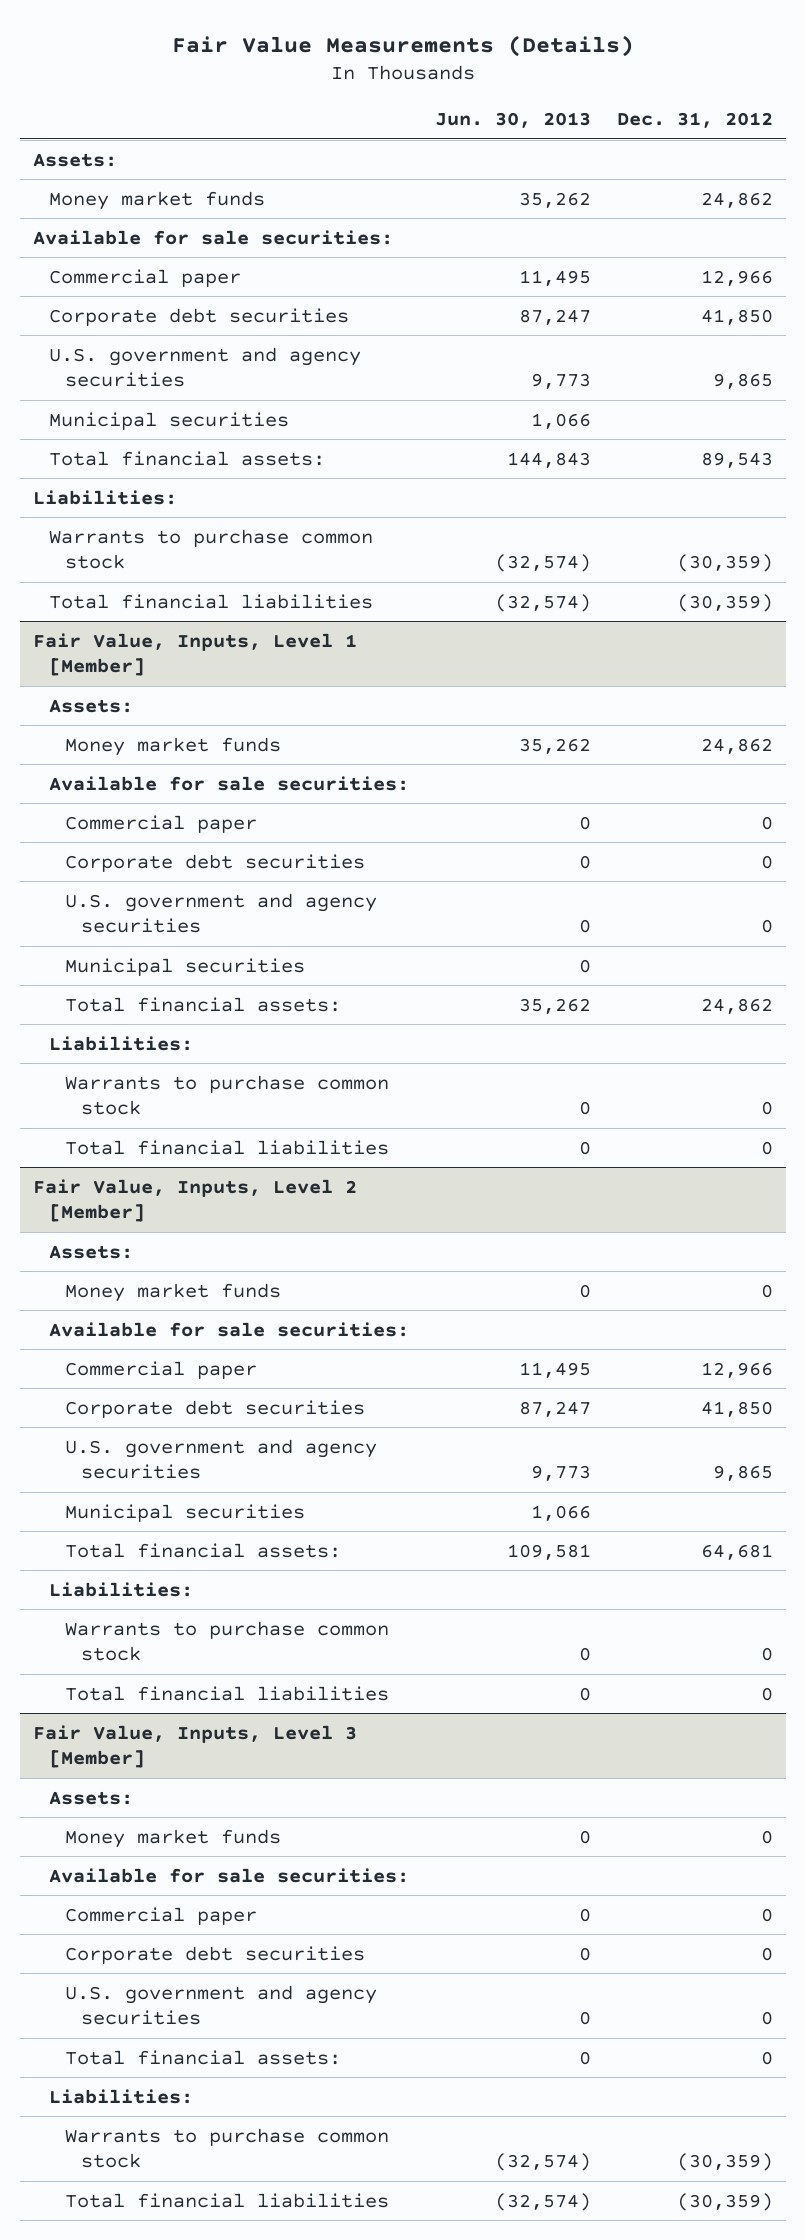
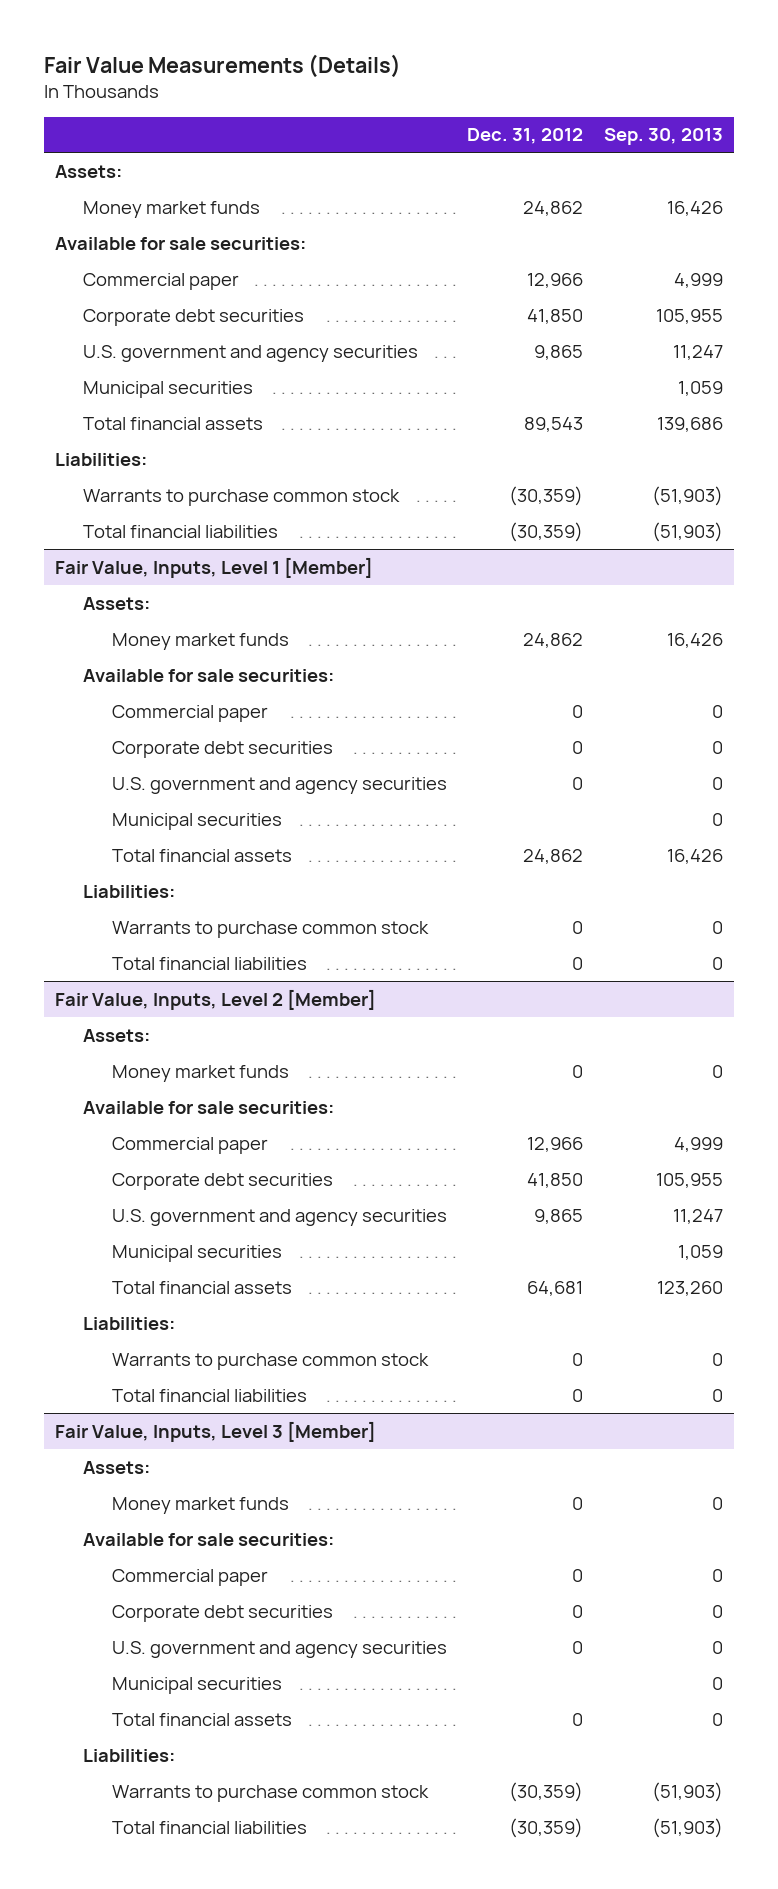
[434,111,591,128] Jun. 30, 2013 -> none
none -> [604,128,724,146] Sep. 30, 2013
[48,450,325,466] Total financial assets: -> [83,416,264,430] Total financial assets
[64,996,341,1012] Total financial assets: -> [111,848,292,862] Total financial assets
[64,1542,341,1558] Total financial assets: -> [111,1280,292,1294] Total financial assets
none -> [111,1676,282,1694] Municipal securities
[64,2049,341,2065] Total financial assets: -> [111,1712,292,1726] Total financial assets

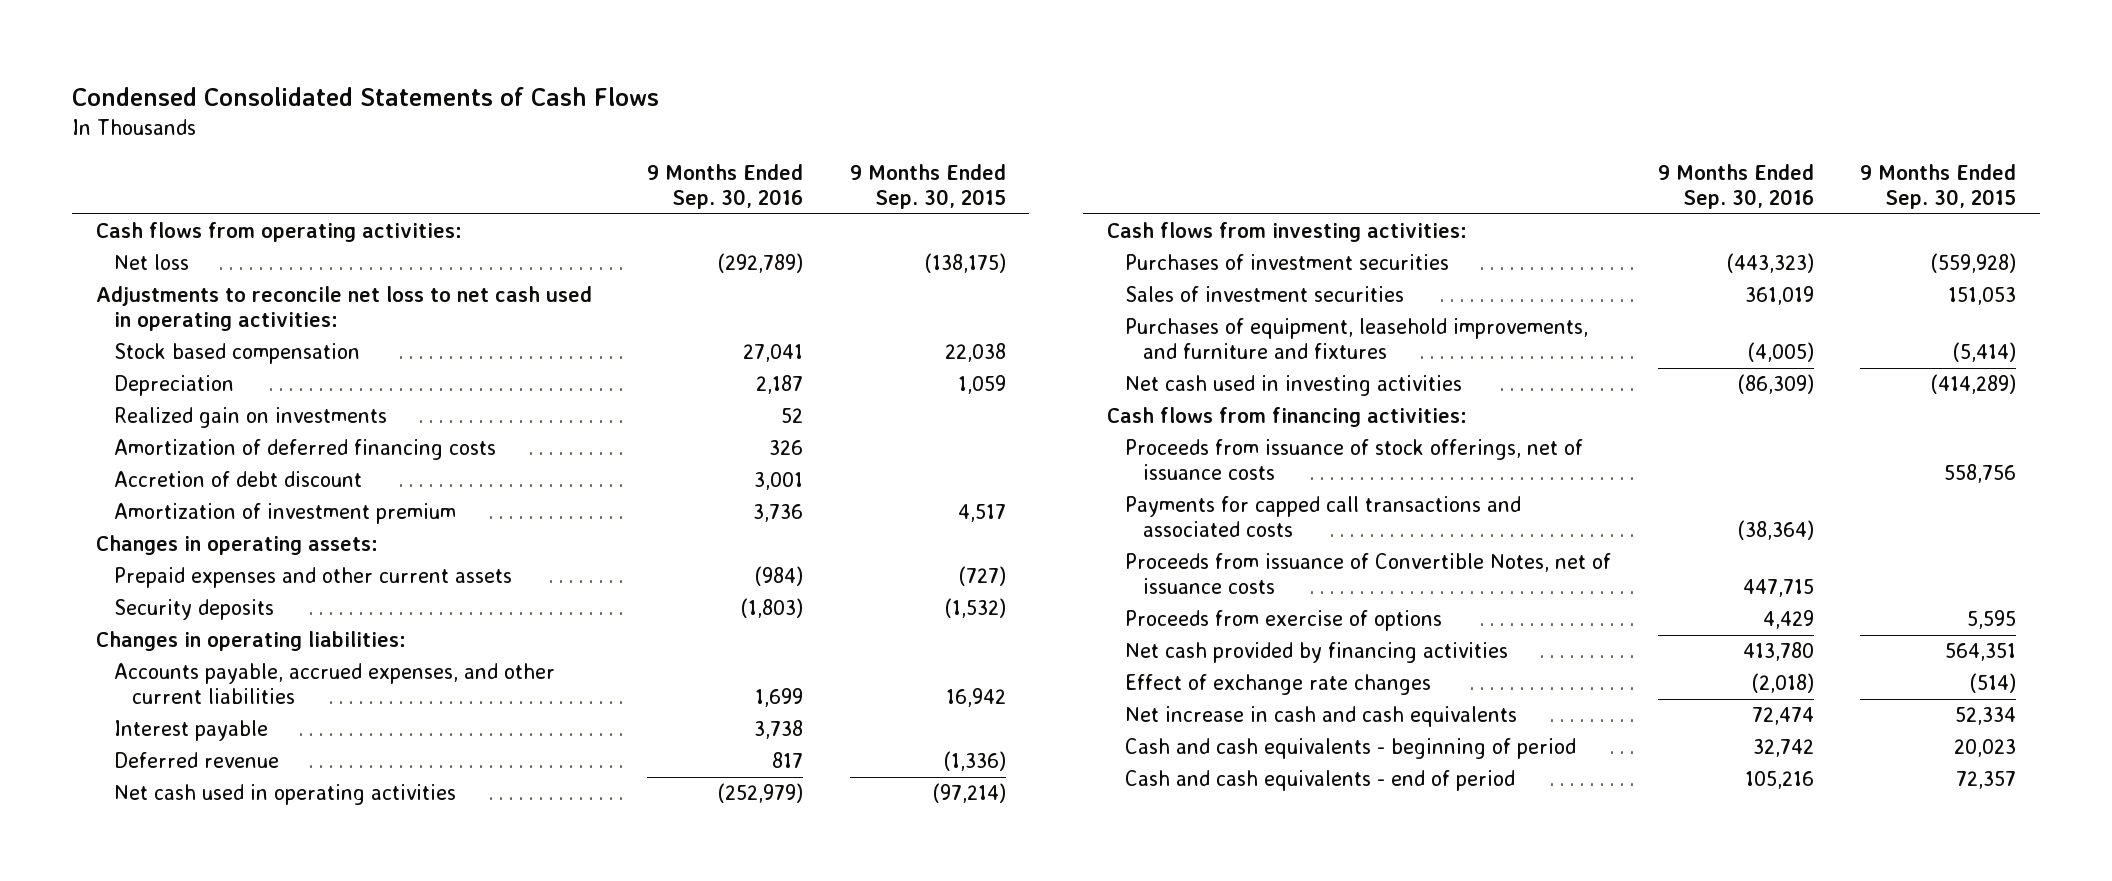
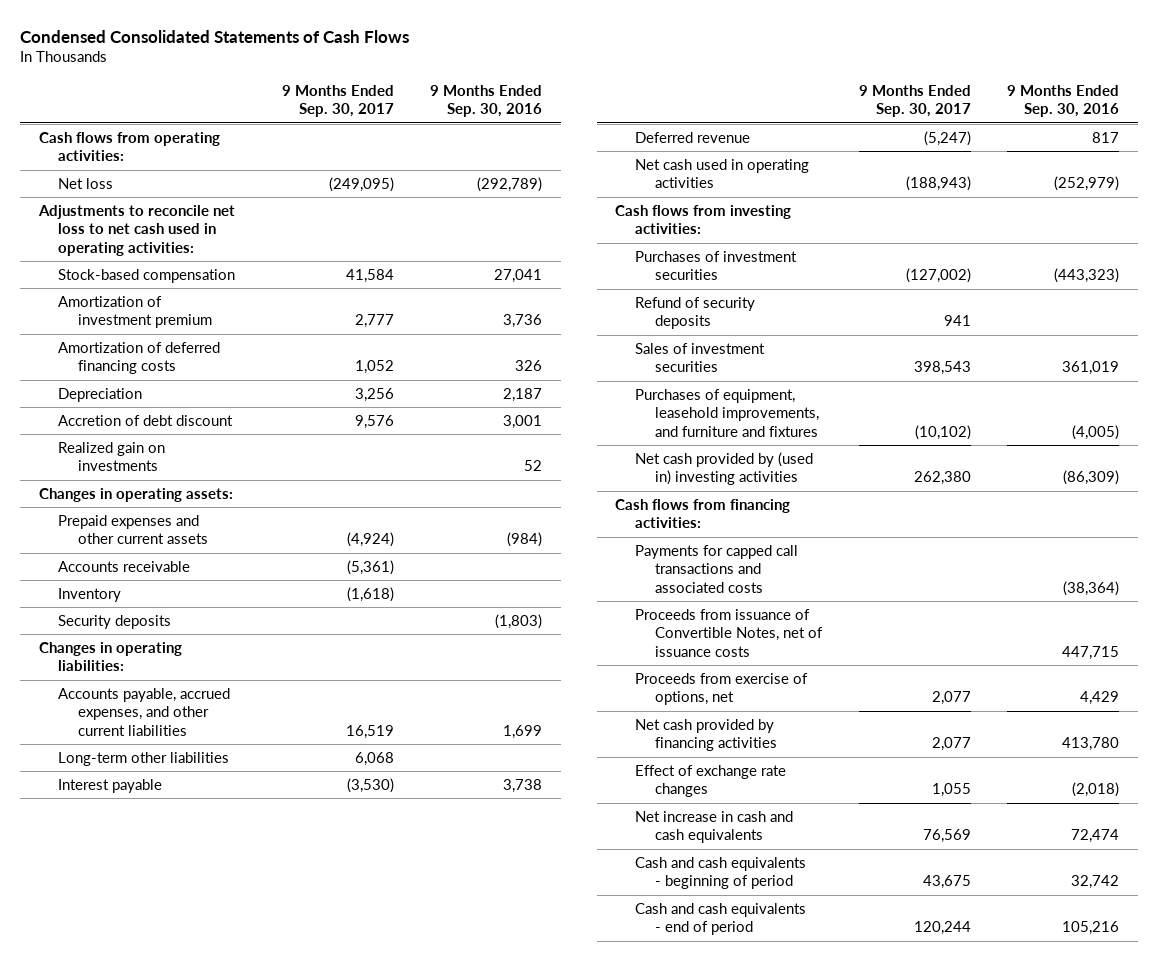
[849,164,1006,210] 9 Months Ended Sep. 30, 2015 -> none
none -> [281,84,394,118] 9 Months Ended Sep. 30, 2017
[113,343,360,365] Stock based compensation -> [58,268,236,283] Stock-based compensation
[113,503,456,525] Amortization of investment premium -> [58,295,213,329] Amortization of investment premium
[113,375,234,397] Depreciation -> [58,387,143,402] Depreciation
[113,407,387,429] Realized gain on investments -> [58,441,166,472] Realized gain on investments
none -> [58,560,191,572] Accounts receivable
none -> [58,587,122,602] Inventory
none -> [58,751,230,766] Long-term other liabilities
none -> [635,296,756,330] Refund of security deposits
[1124,375,1462,397] Net cash used in investing activities -> [635,451,814,486] Net cash provided by (used in) investing activities
[1124,439,1583,481] Proceeds from issuance of stock offerings, net of issuance costs -> none
[1124,610,1442,632] Proceeds from exercise of options -> [635,672,809,706] Proceeds from exercise of options, net

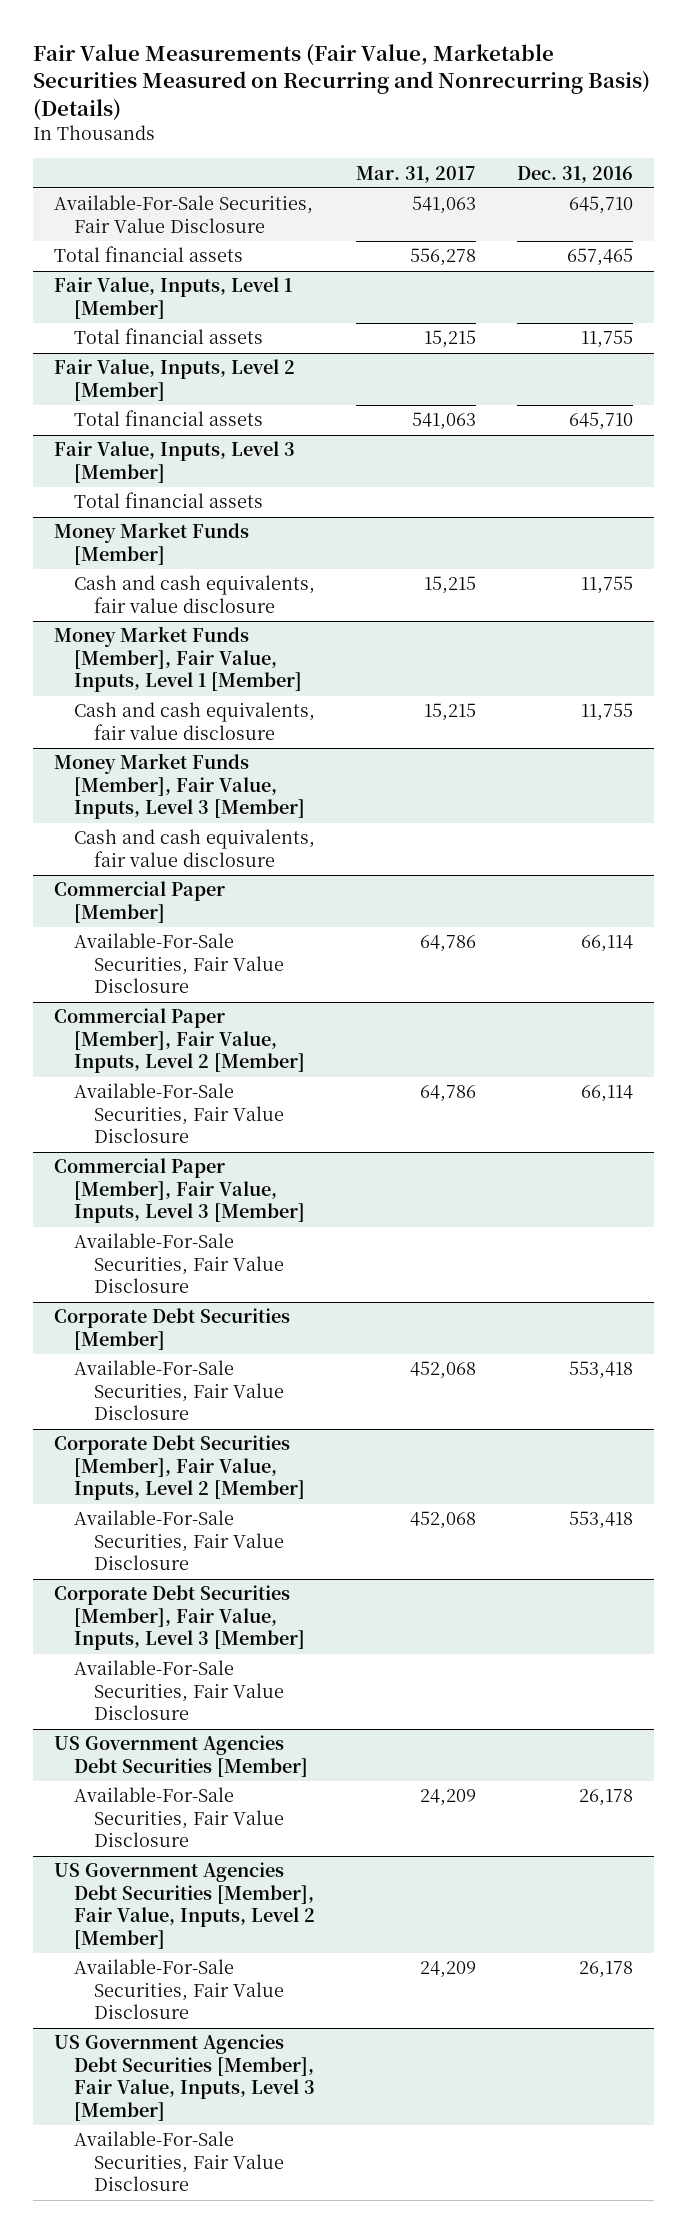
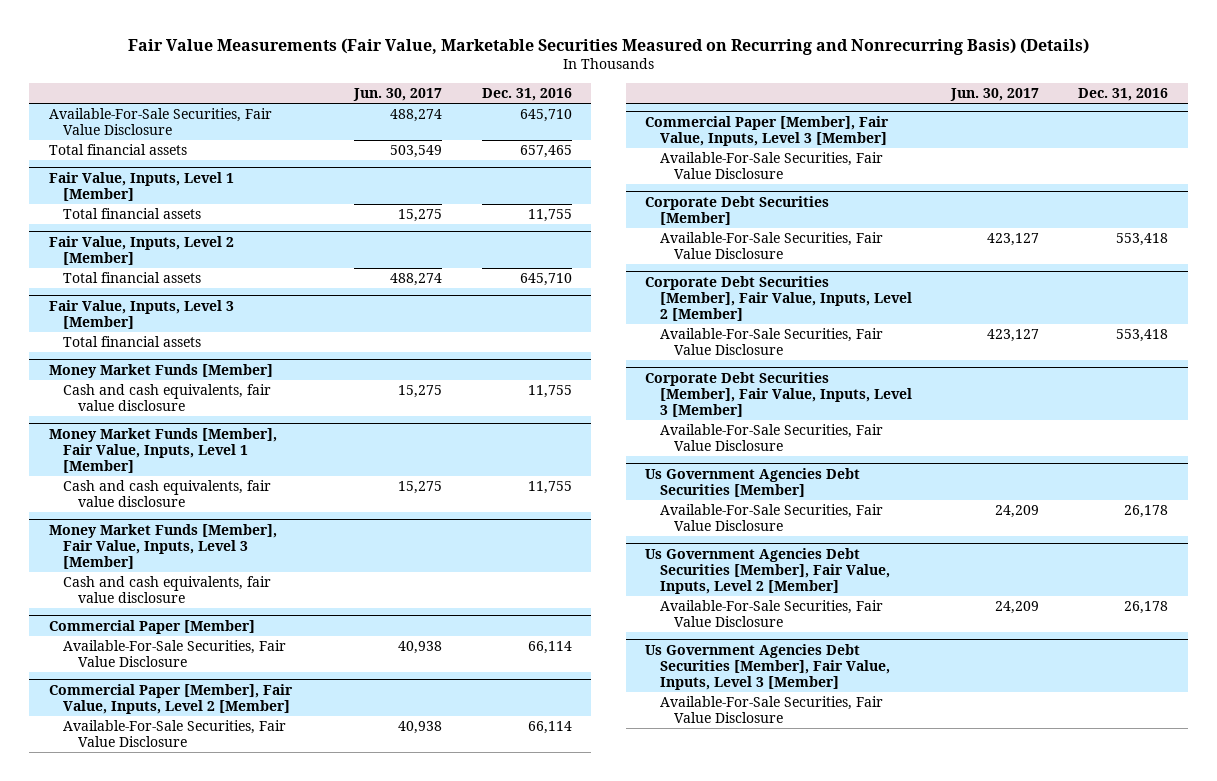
[356,165,477,183] Mar. 31, 2017 -> none
none -> [353,88,443,102] Jun. 30, 2017
[53,1735,308,1777] US Government Agencies Debt Securities [Member] -> [645,467,861,497] Us Government Agencies Debt Securities [Member]
[53,1862,315,1949] US Government Agencies Debt Securities [Member], Fair Value, Inputs, Level 2 [Member] -> [645,547,890,594] Us Government Agencies Debt Securities [Member], Fair Value, Inputs, Level 2 [Member]
[53,2034,315,2121] US Government Agencies Debt Securities [Member], Fair Value, Inputs, Level 3 [Member] -> [645,643,890,690] Us Government Agencies Debt Securities [Member], Fair Value, Inputs, Level 3 [Member]

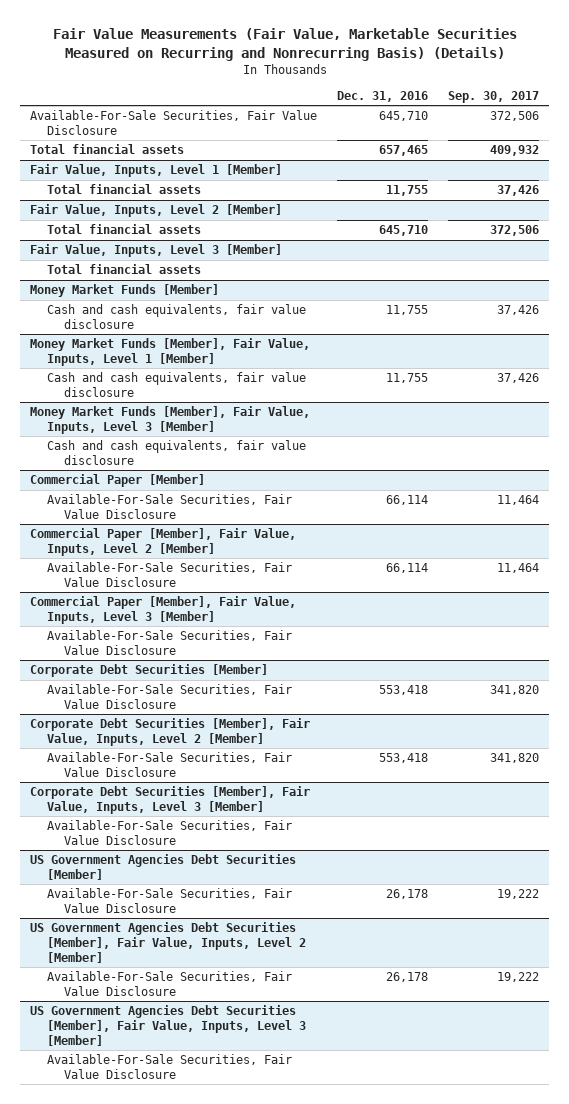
[353,88,443,102] Jun. 30, 2017 -> none
none -> [448,90,540,103] Sep. 30, 2017
[645,467,861,497] Us Government Agencies Debt Securities [Member] -> [30,854,297,880] US Government Agencies Debt Securities [Member]
[645,547,890,594] Us Government Agencies Debt Securities [Member], Fair Value, Inputs, Level 2 [Member] -> [30,922,307,963] US Government Agencies Debt Securities [Member], Fair Value, Inputs, Level 2 [Member]
[645,643,890,690] Us Government Agencies Debt Securities [Member], Fair Value, Inputs, Level 3 [Member] -> [30,1005,307,1046] US Government Agencies Debt Securities [Member], Fair Value, Inputs, Level 3 [Member]

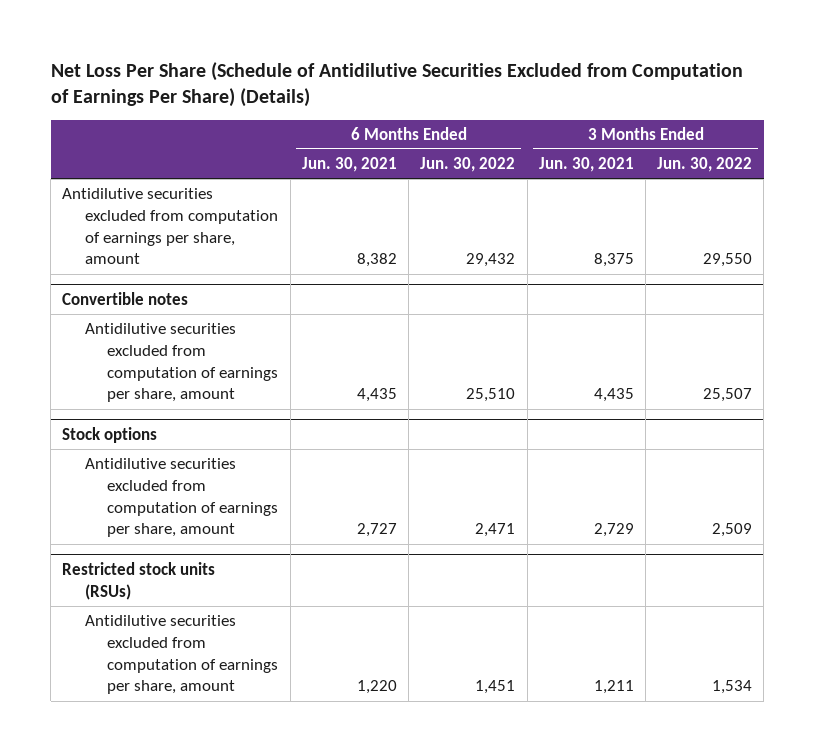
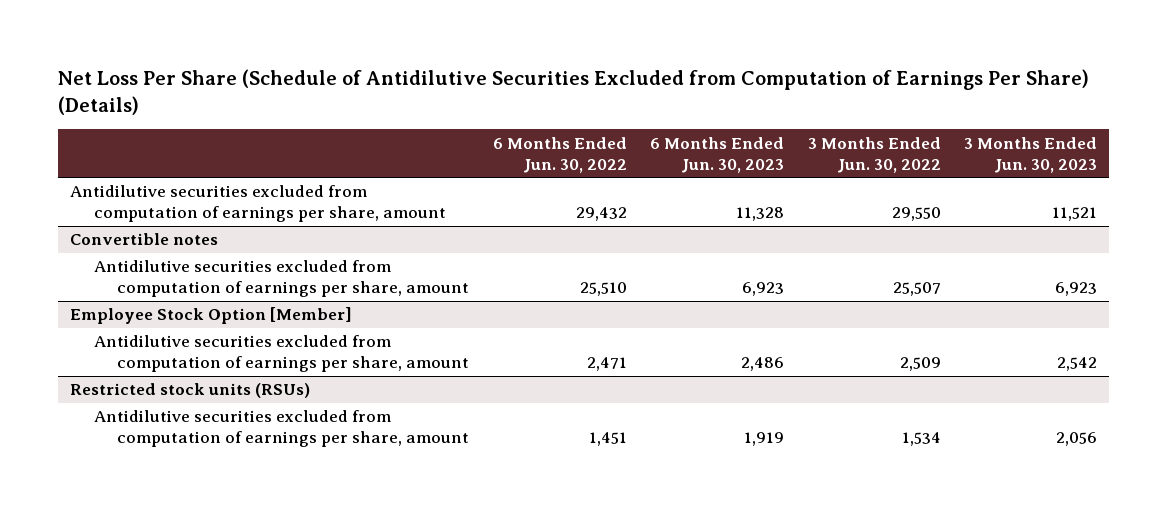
[301,156,397,172] Jun. 30, 2021 -> none
[538,156,634,172] Jun. 30, 2021 -> none
none -> [650,136,785,173] 6 Months Ended Jun. 30, 2023
none -> [964,136,1098,173] 3 Months Ended Jun. 30, 2023
[62,426,158,443] Stock options -> [70,307,353,325] Employee Stock Option [Member]

